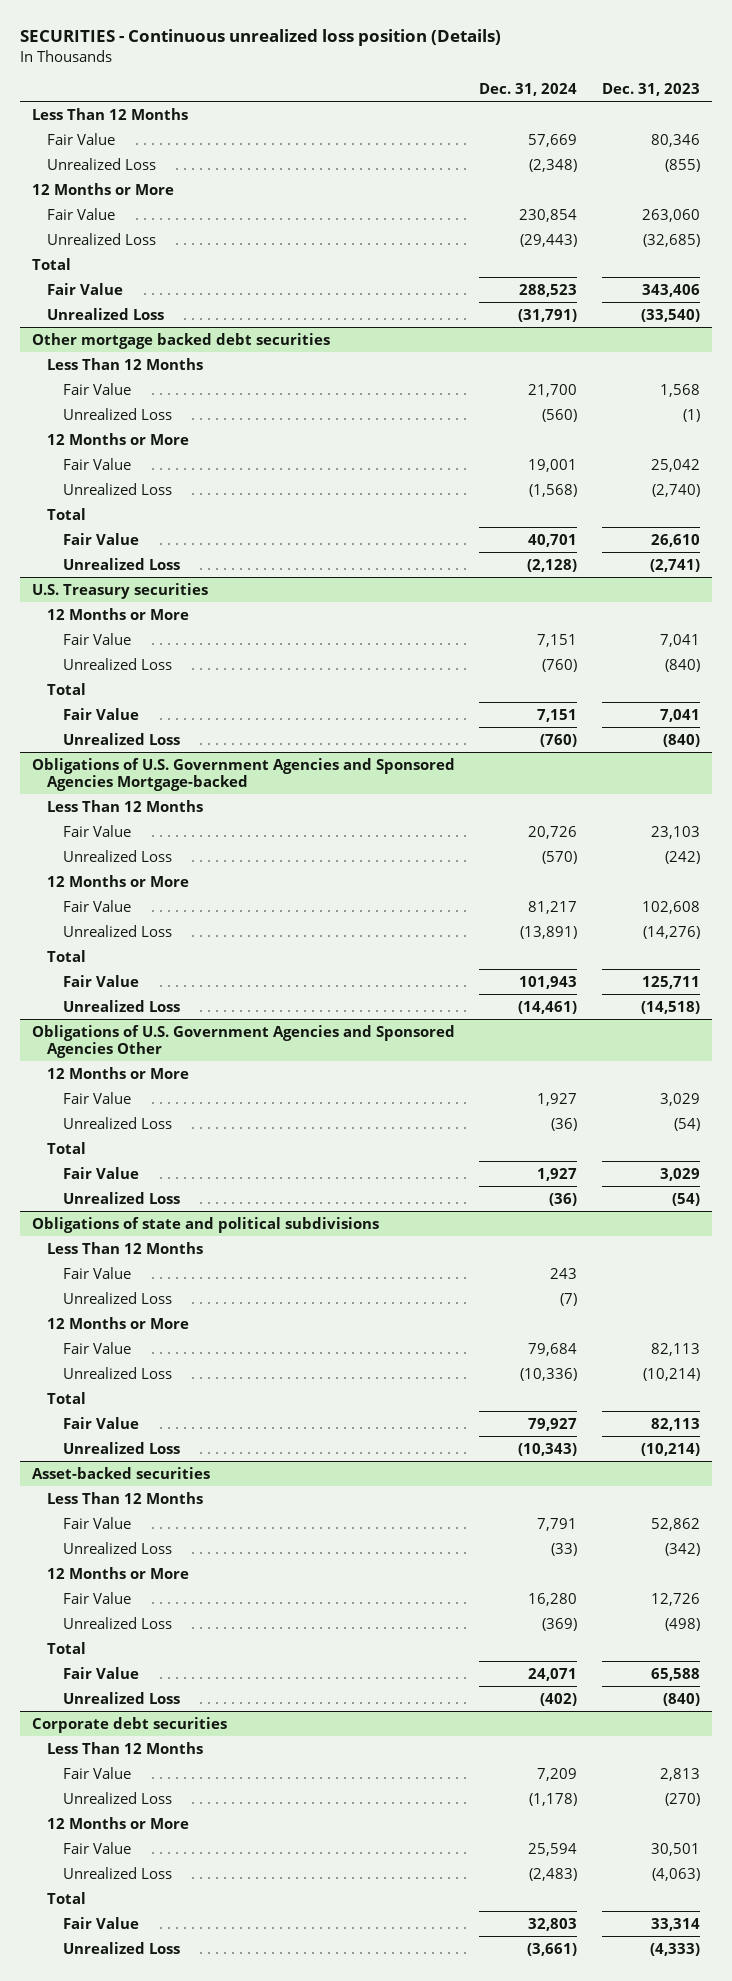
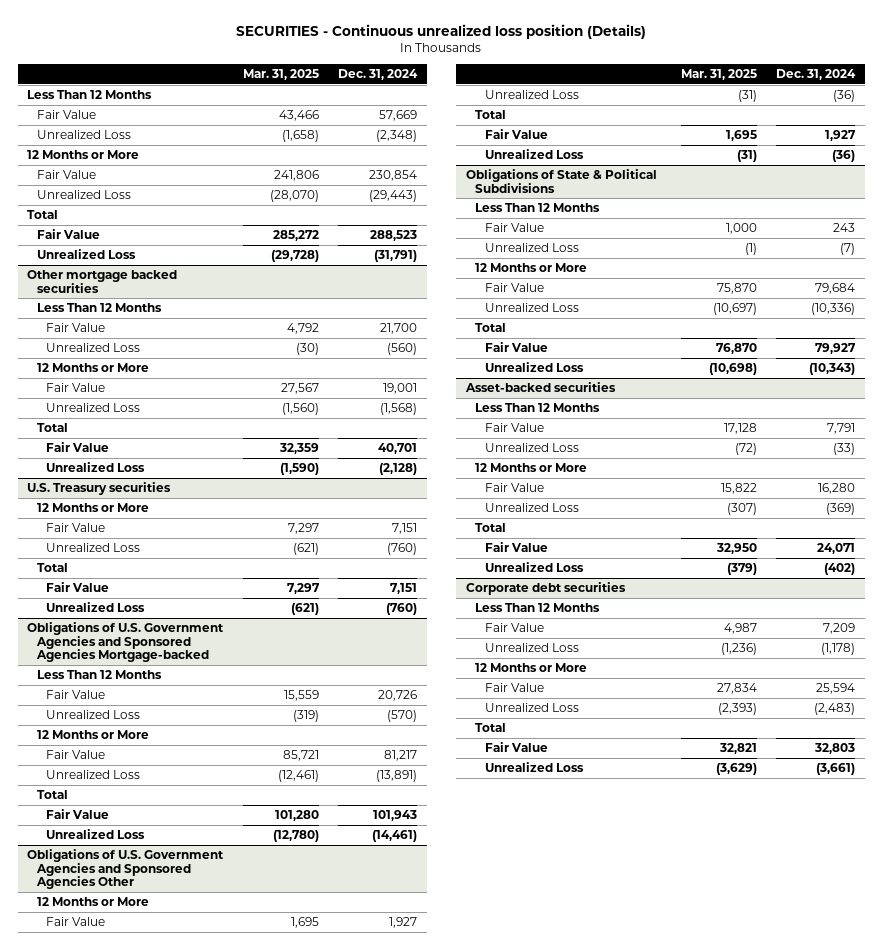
[601,82,700,96] Dec. 31, 2023 -> none
none -> [242,69,319,81] Mar. 31, 2025
[31,332,330,349] Other mortgage backed debt securities -> [27,269,178,293] Other mortgage backed securities
[31,1216,379,1233] Obligations of state and political subdivisions -> [465,168,657,193] Obligations of State & Political Subdivisions

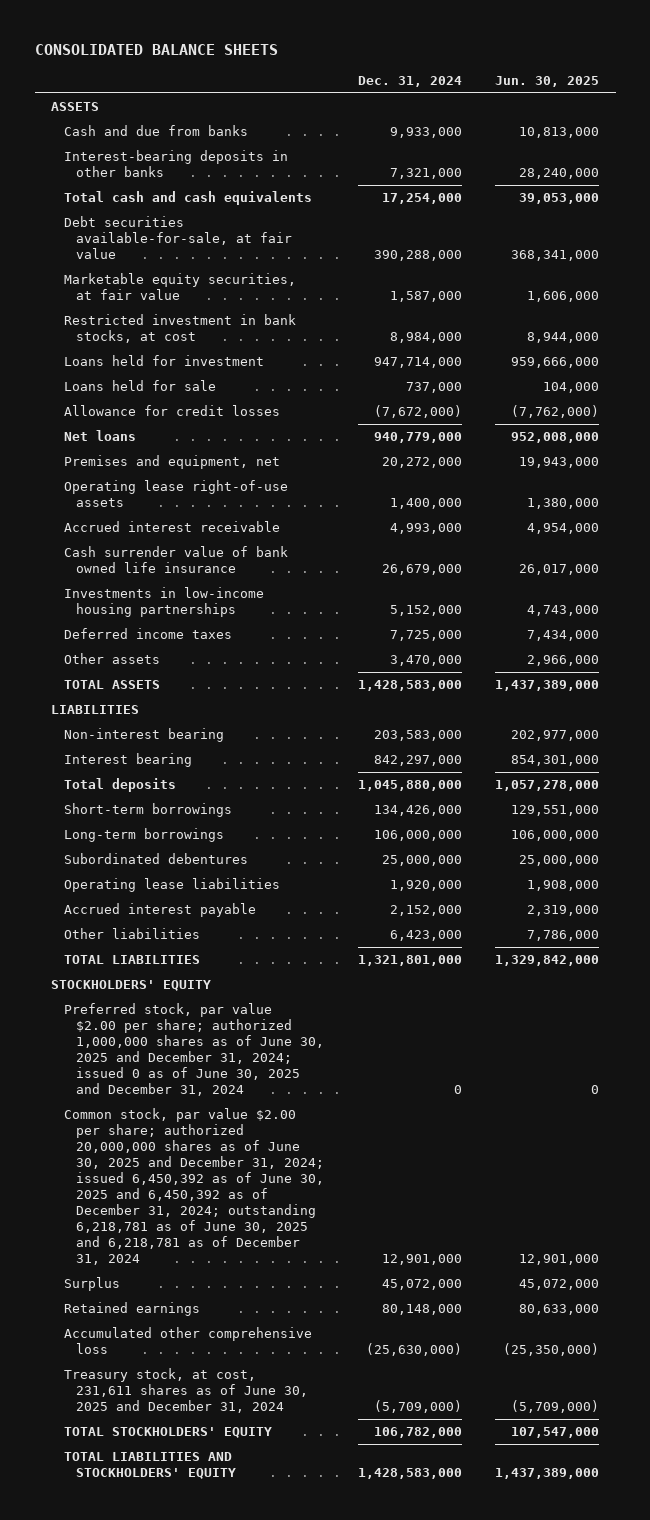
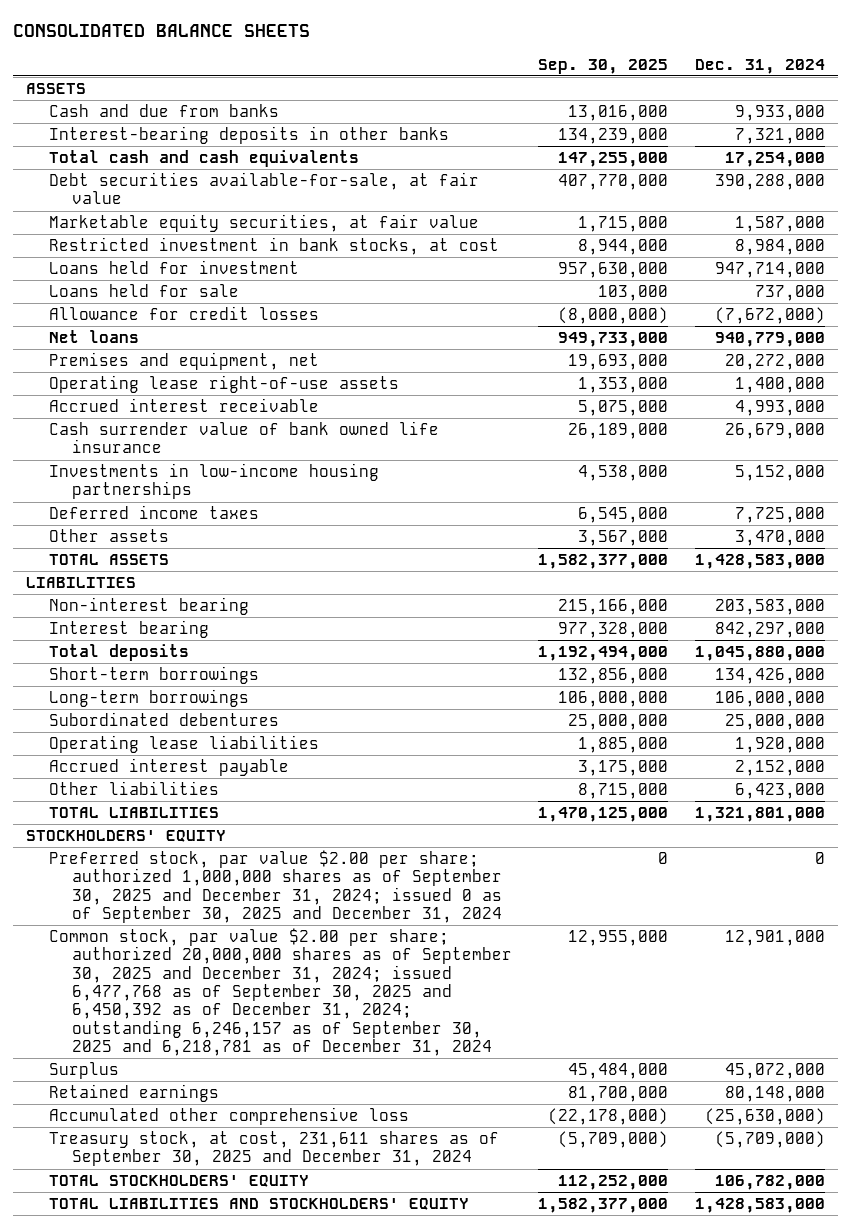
[494,75,599,87] Jun. 30, 2025 -> none
none -> [538,58,669,74] Sep. 30, 2025
[63,1003,325,1097] Preferred stock, par value $2.00 per share; authorized 1,000,000 shares as of June 30, 2025 and December 31, 2024; issued 0 as of June 30, 2025 and December 31, 2024 -> [48,850,502,923] Preferred stock, par value $2.00 per share; authorized 1,000,000 shares as of September 30, 2025 and December 31, 2024; issued 0 as of September 30, 2025 and December 31, 2024
[63,1108,325,1265] Common stock, par value $2.00 per share; authorized 20,000,000 shares as of June 30, 2025 and December 31, 2024; issued 6,450,392 as of June 30, 2025 and 6,450,392 as of December 31, 2024; outstanding 6,218,781 as of June 30, 2025 and 6,218,781 as of December 31, 2024 -> [48,928,512,1056] Common stock, par value $2.00 per share; authorized 20,000,000 shares as of September 30, 2025 and December 31, 2024; issued 6,477,768 as of September 30, 2025 and 6,450,392 as of December 31, 2024; outstanding 6,246,157 as of September 30, 2025 and 6,218,781 as of December 31, 2024
[63,1368,309,1414] Treasury stock, at cost, 231,611 shares as of June 30, 2025 and December 31, 2024 -> [48,1131,499,1167] Treasury stock, at cost, 231,611 shares as of September 30, 2025 and December 31, 2024

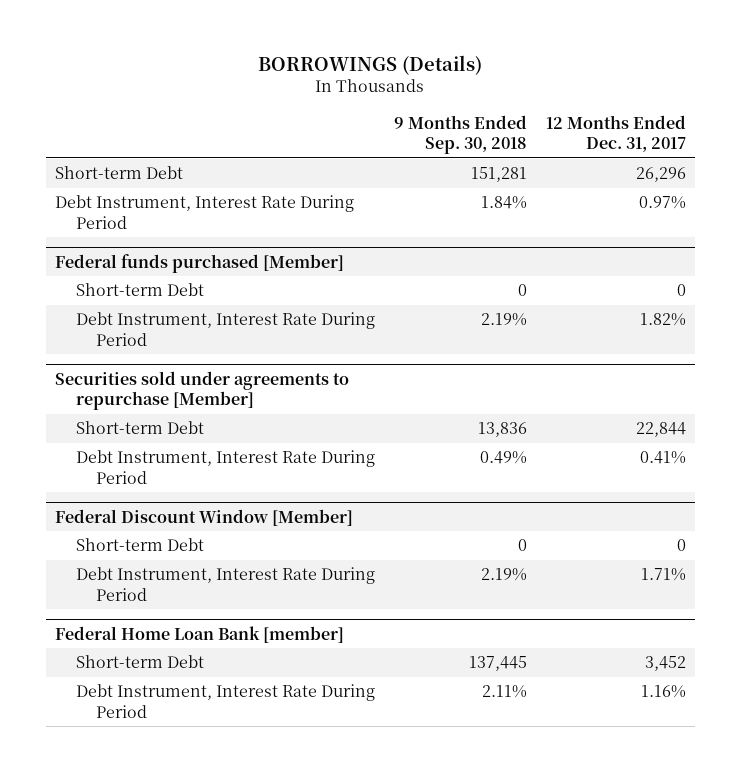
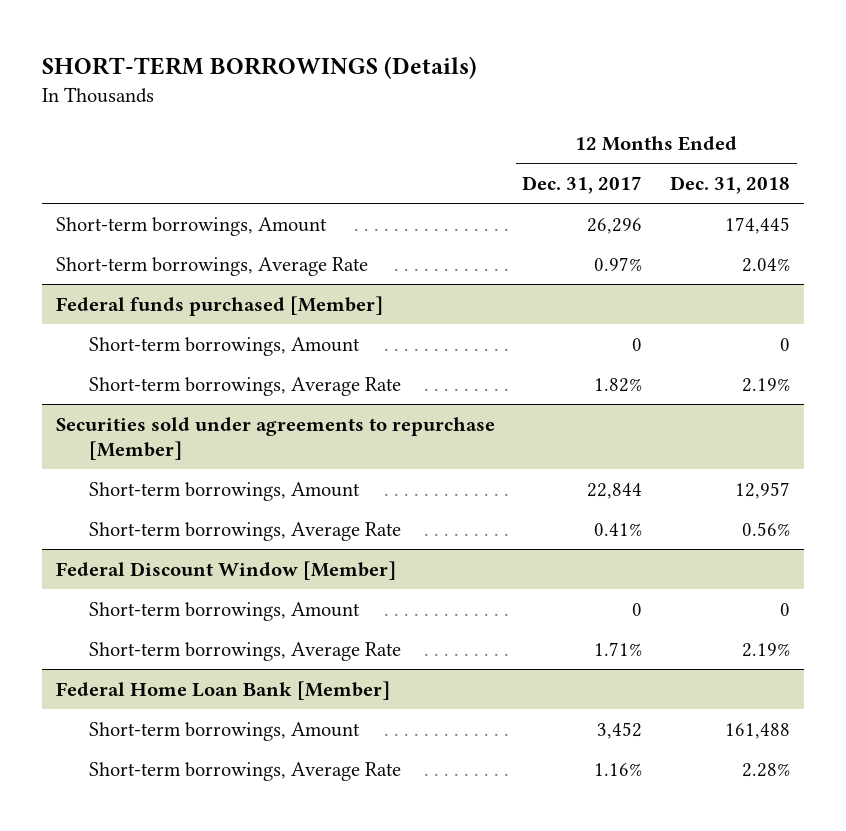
[258,54,483,75] BORROWINGS (Details) -> [42,56,478,80] SHORT-TERM BORROWINGS (Details)
[393,114,527,155] 9 Months Ended Sep. 30, 2018 -> none
none -> [669,175,790,194] Dec. 31, 2018
[55,166,184,180] Short-term Debt -> [55,216,327,236] Short-term borrowings, Amount
[55,195,355,229] Debt Instrument, Interest Rate During Period -> [55,256,368,276] Short-term borrowings, Average Rate
[75,283,204,297] Short-term Debt -> [89,336,361,356] Short-term borrowings, Amount
[75,312,375,346] Debt Instrument, Interest Rate During Period -> [89,376,402,396] Short-term borrowings, Average Rate
[75,421,204,435] Short-term Debt -> [89,481,361,501] Short-term borrowings, Amount
[75,450,375,484] Debt Instrument, Interest Rate During Period -> [89,521,402,541] Short-term borrowings, Average Rate
[75,538,204,552] Short-term Debt -> [89,601,361,621] Short-term borrowings, Amount
[75,567,375,601] Debt Instrument, Interest Rate During Period -> [89,641,402,661] Short-term borrowings, Average Rate
[55,625,345,643] Federal Home Loan Bank [member] -> [55,680,390,700] Federal Home Loan Bank [Member]
[75,655,204,669] Short-term Debt -> [89,721,361,741] Short-term borrowings, Amount
[75,684,375,718] Debt Instrument, Interest Rate During Period -> [89,761,402,781] Short-term borrowings, Average Rate

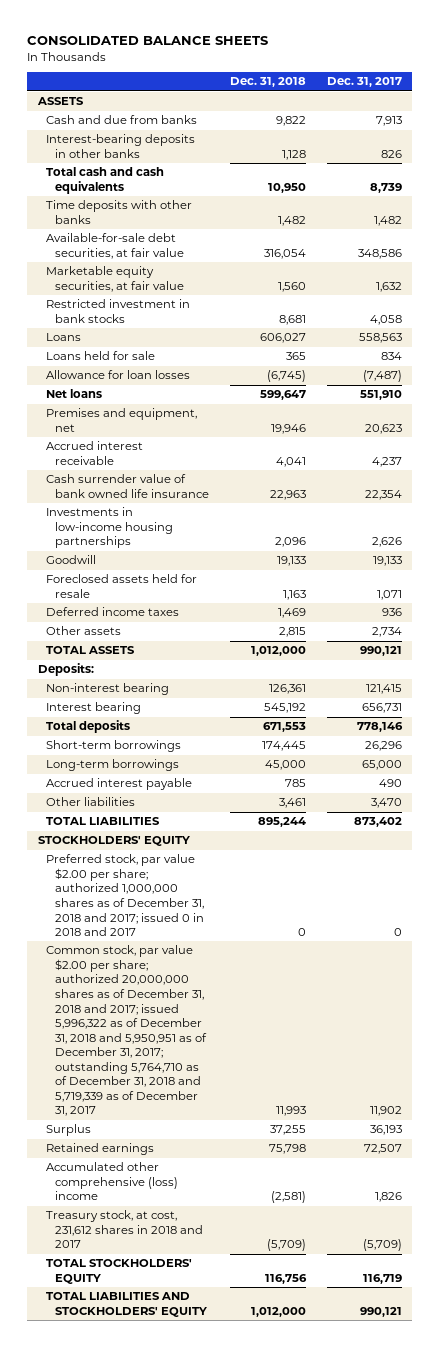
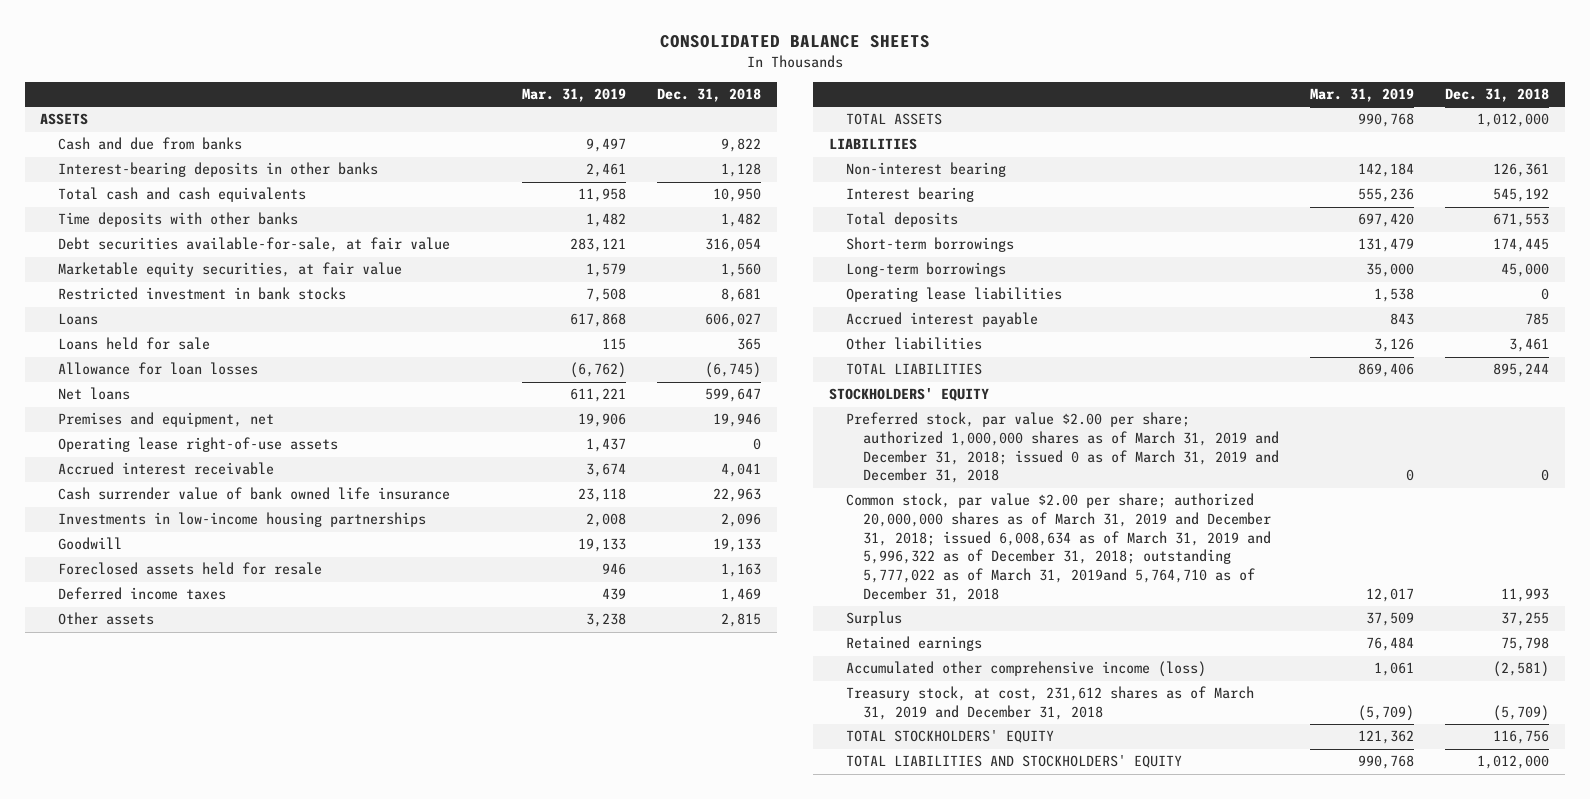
[326,77,402,88] Dec. 31, 2017 -> none
none -> [522,88,627,103] Mar. 31, 2019
[46,233,184,259] Available-for-sale debt securities, at fair value -> [57,237,450,253] Debt securities available-for-sale, at fair value
none -> [57,437,338,453] Operating lease right-of-use assets
[37,663,94,677] Deposits: -> none
none -> [828,138,917,151] LIABILITIES
none -> [845,287,1062,303] Operating lease liabilities
[46,854,204,937] Preferred stock, par value $2.00 per share; authorized 1,000,000 shares as of December 31, 2018 and 2017; issued 0 in 2018 and 2017 -> [845,412,1280,484] Preferred stock, par value $2.00 per share; authorized 1,000,000 shares as of March 31, 2019 and December 31, 2018; issued 0 as of March 31, 2019 and December 31, 2018
[46,945,207,1117] Common stock, par value $2.00 per share; authorized 20,000,000 shares as of December 31, 2018 and 2017; issued 5,996,322 as of December 31, 2018 and 5,950,951 as of December 31, 2017; outstanding 5,764,710 as of December 31, 2018 and 5,719,339 as of December 31, 2017 -> [845,493,1272,602] Common stock, par value $2.00 per share; authorized 20,000,000 shares as of March 31, 2019 and December 31, 2018; issued 6,008,634 as of March 31, 2019 and 5,996,322 as of December 31, 2018; outstanding 5,777,022 as of March 31, 2019and 5,764,710 as of December 31, 2018
[46,1162,178,1201] Accumulated other comprehensive (loss) income -> [845,661,1206,678] Accumulated other comprehensive income (loss)
[46,1210,203,1249] Treasury stock, at cost, 231,612 shares in 2018 and 2017 -> [845,686,1254,721] Treasury stock, at cost, 231,612 shares as of March 31, 2019 and December 31, 2018

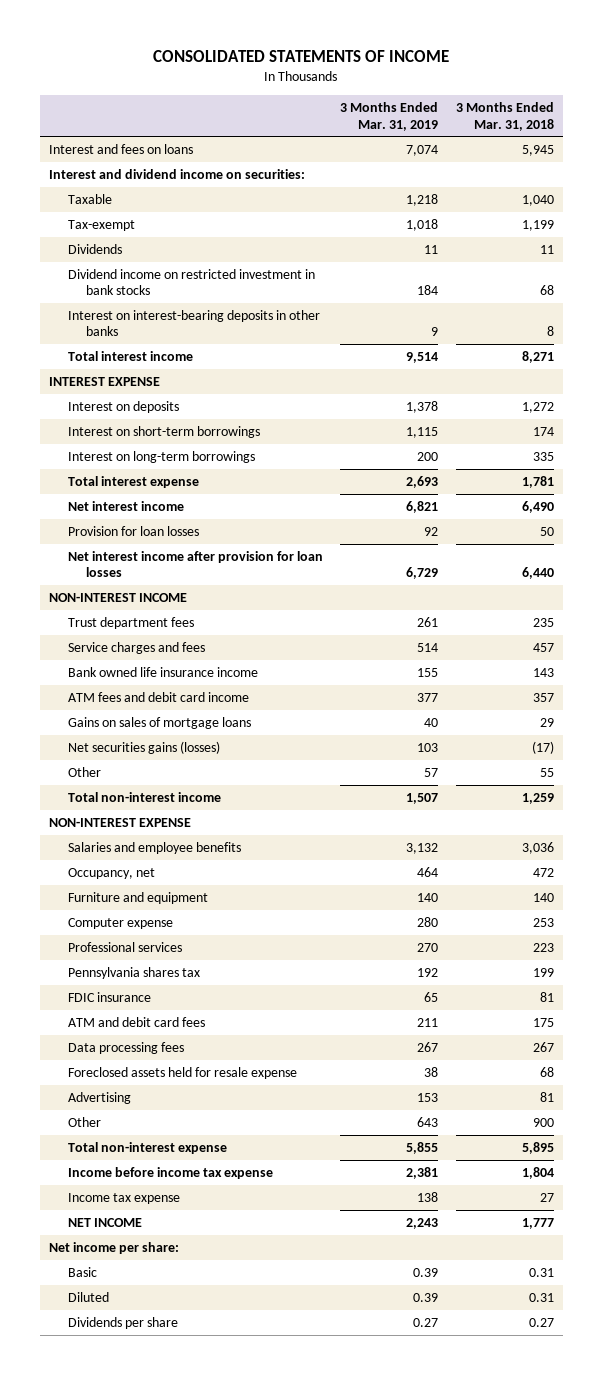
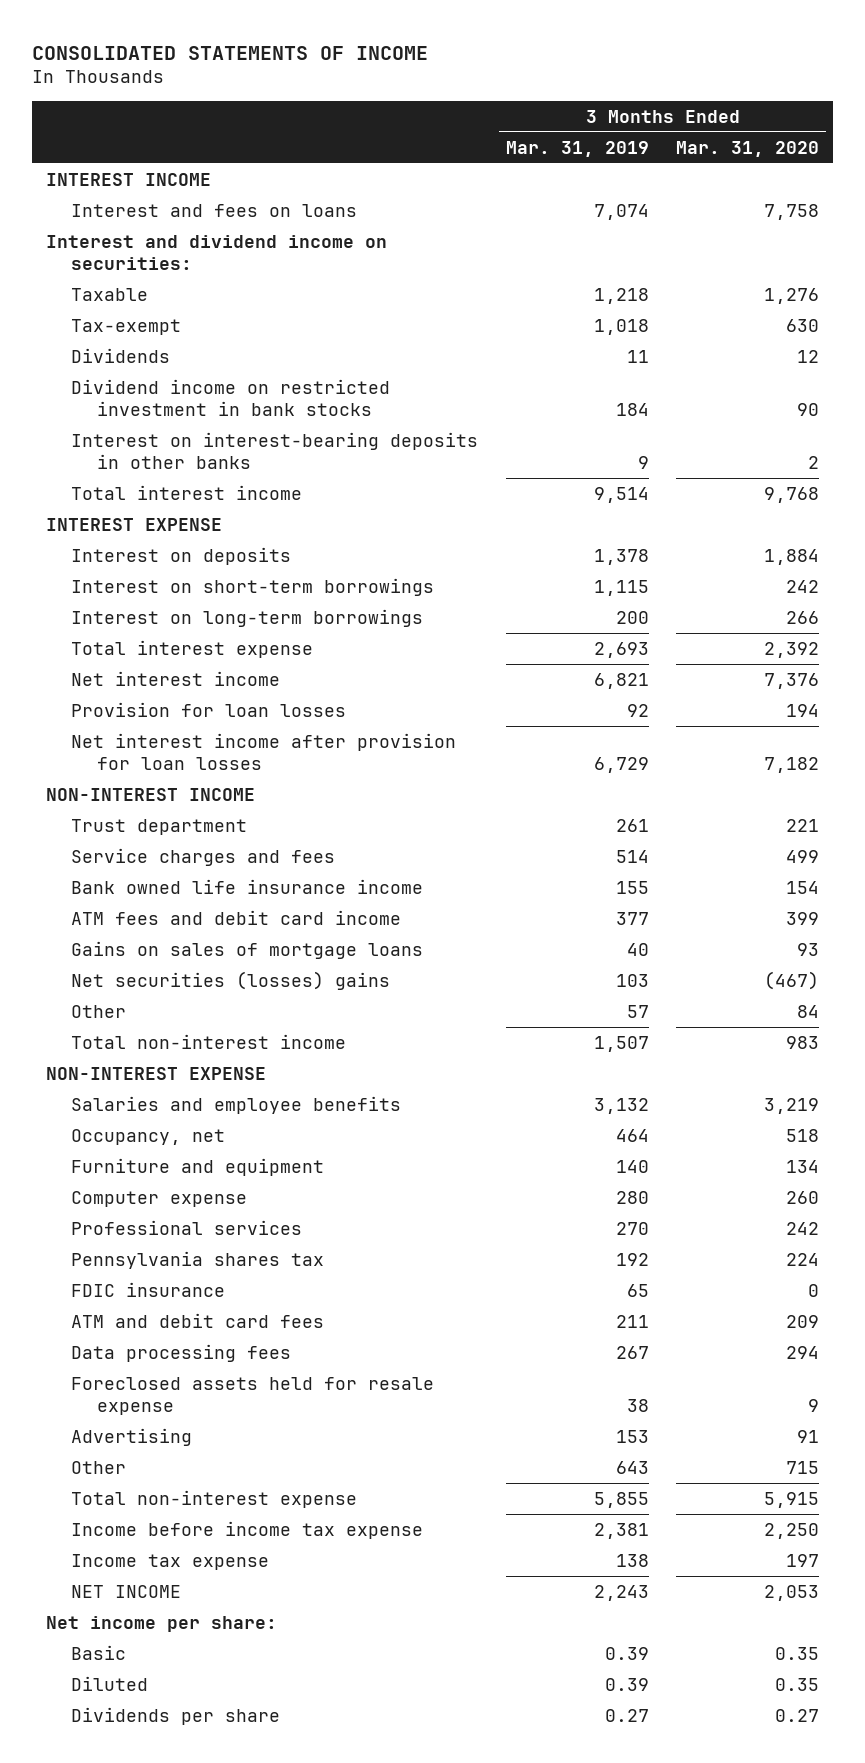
[456,102,555,131] 3 Months Ended Mar. 31, 2018 -> none
none -> [676,140,820,157] Mar. 31, 2020
none -> [46,172,212,186] INTEREST INCOME
[67,616,194,629] Trust department fees -> [71,818,248,835] Trust department
[67,740,220,754] Net securities gains (losses) -> [71,970,391,990] Net securities (losses) gains

